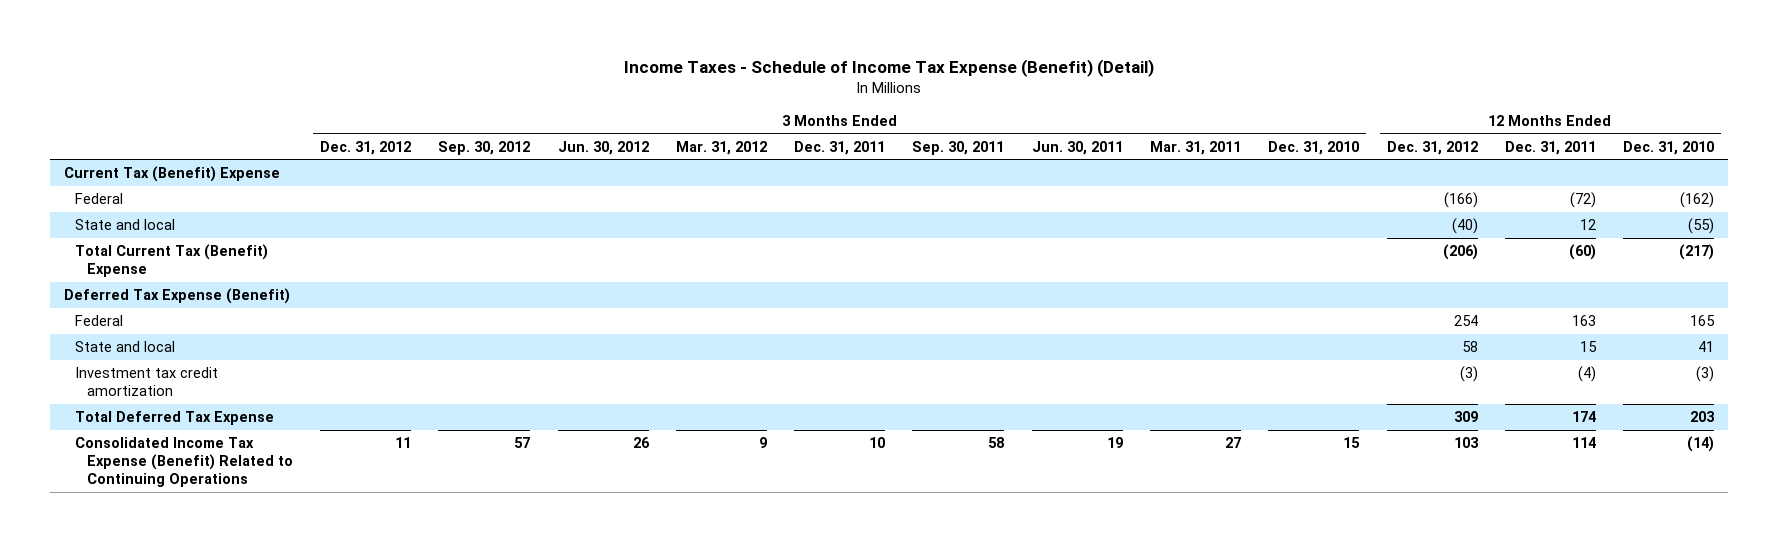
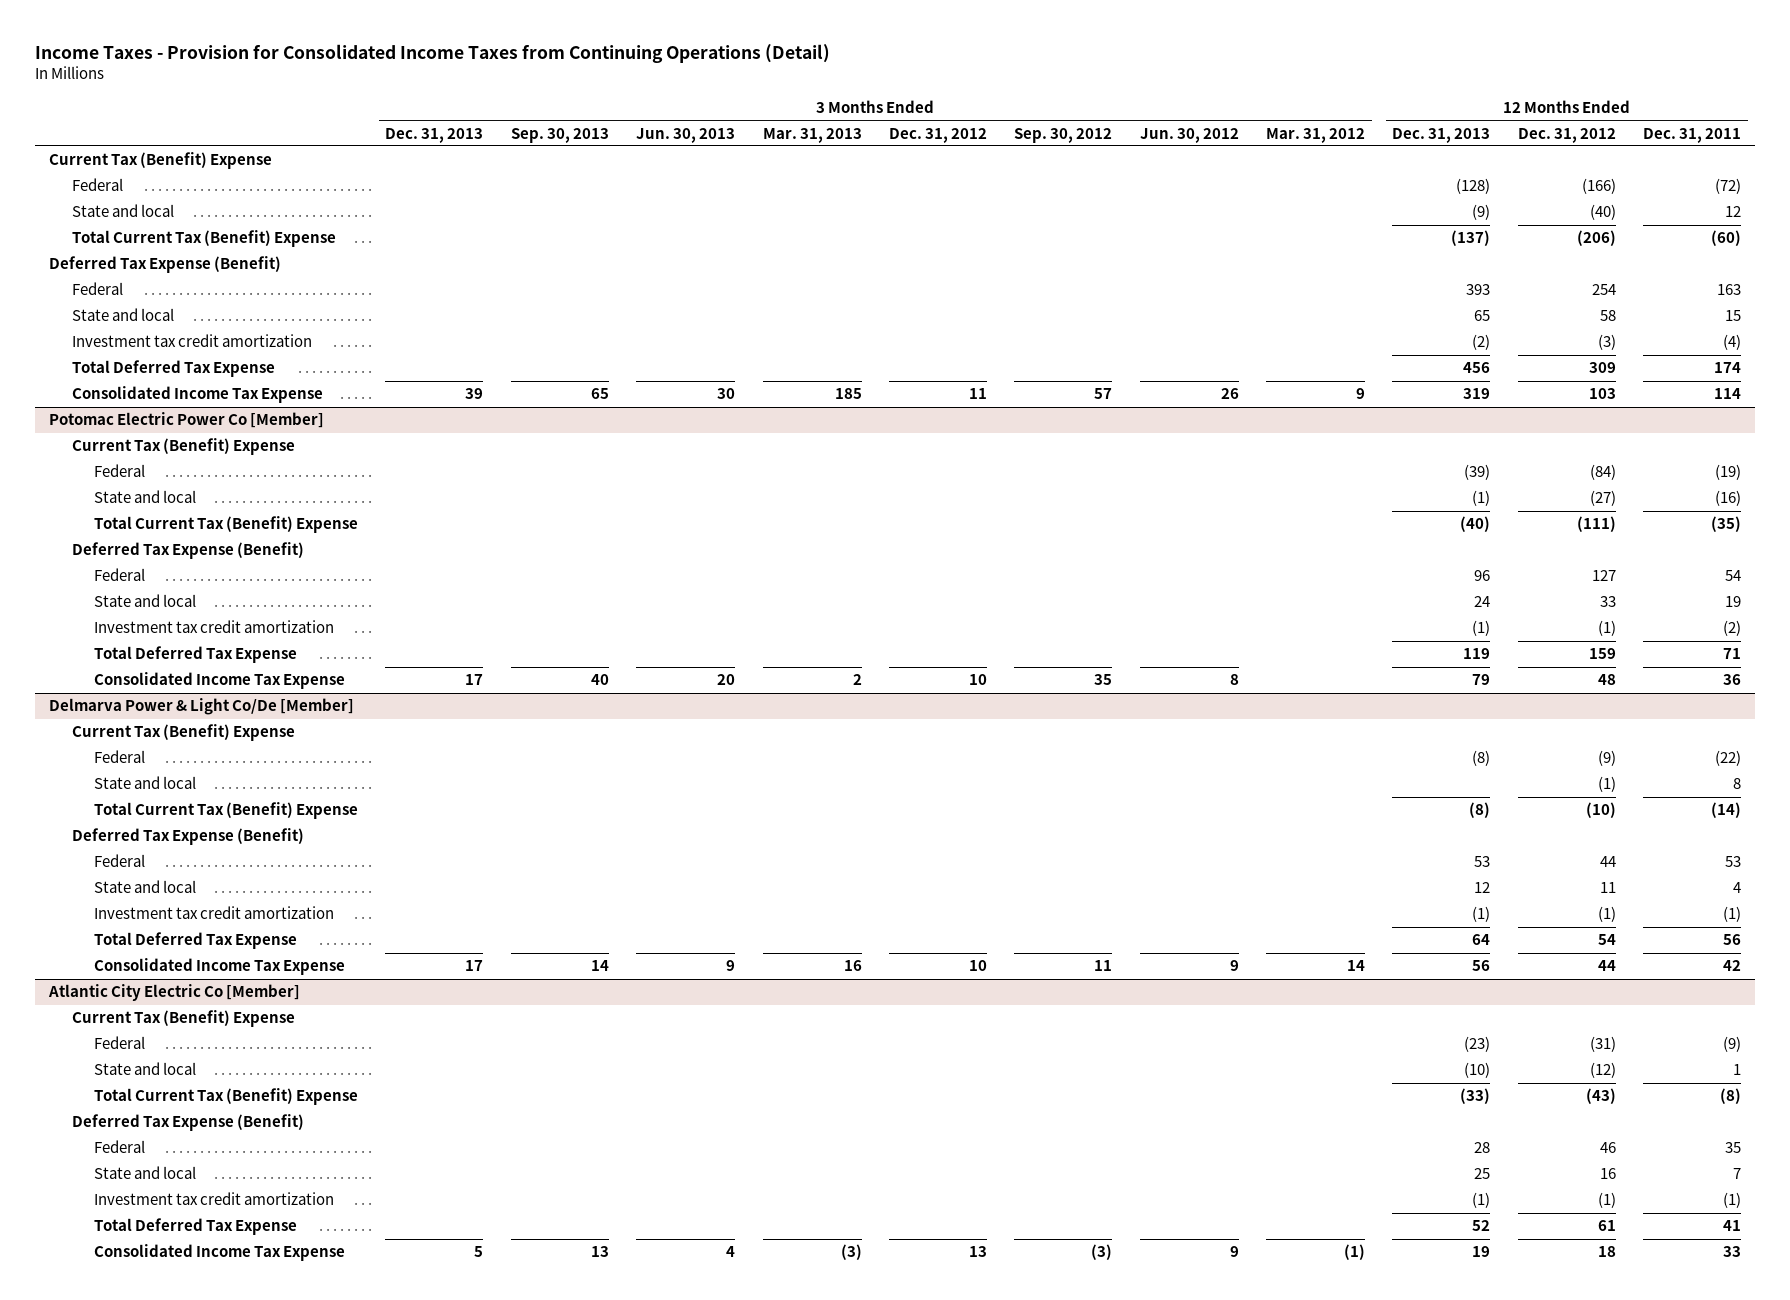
[624,59,1155,78] Income Taxes - Schedule of Income Tax Expense (Benefit) (Detail) -> [35,43,831,63] Income Taxes - Provision for Consolidated Income Taxes from Continuing Operations (Detail)
[794,140,886,155] Dec. 31, 2011 -> none
[912,140,1005,155] Sep. 30, 2011 -> none
[1031,140,1123,155] Jun. 30, 2011 -> none
[1149,140,1241,155] Mar. 31, 2011 -> none
[1268,140,1360,155] Dec. 31, 2010 -> none
[1623,140,1715,155] Dec. 31, 2010 -> none
none -> [385,127,484,143] Dec. 31, 2013
none -> [510,127,609,143] Sep. 30, 2013
none -> [636,127,736,143] Jun. 30, 2013
none -> [762,127,862,143] Mar. 31, 2013
none -> [1392,127,1491,143] Dec. 31, 2013
[75,437,293,488] Consolidated Income Tax Expense (Benefit) Related to Continuing Operations -> [71,386,323,404] Consolidated Income Tax Expense
none -> [48,412,324,429] Potomac Electric Power Co [Member]
none -> [71,438,295,456] Current Tax (Benefit) Expense
none -> [94,464,146,478] Federal
none -> [94,490,197,504] State and local
none -> [94,516,359,534] Total Current Tax (Benefit) Expense
none -> [71,542,304,560] Deferred Tax Expense (Benefit)
none -> [94,568,146,582] Federal
none -> [94,594,197,608] State and local
none -> [94,620,335,634] Investment tax credit amortization
none -> [94,646,298,664] Total Deferred Tax Expense
none -> [94,672,346,690] Consolidated Income Tax Expense
none -> [48,698,354,716] Delmarva Power & Light Co/De [Member]
none -> [71,724,295,742] Current Tax (Benefit) Expense
none -> [94,750,146,764] Federal
none -> [94,776,197,790] State and local
none -> [94,802,359,820] Total Current Tax (Benefit) Expense
none -> [71,828,304,846] Deferred Tax Expense (Benefit)
none -> [94,854,146,868] Federal
none -> [94,880,197,894] State and local
none -> [94,906,335,920] Investment tax credit amortization
none -> [94,932,298,950] Total Deferred Tax Expense
none -> [94,958,346,976] Consolidated Income Tax Expense
none -> [47,984,300,1002] Atlantic City Electric Co [Member]
none -> [71,1010,295,1028] Current Tax (Benefit) Expense
none -> [94,1036,146,1050] Federal
none -> [94,1062,197,1076] State and local
none -> [94,1088,359,1106] Total Current Tax (Benefit) Expense
none -> [71,1114,304,1132] Deferred Tax Expense (Benefit)
none -> [94,1140,146,1154] Federal
none -> [94,1166,197,1180] State and local
none -> [94,1192,335,1206] Investment tax credit amortization
none -> [94,1218,298,1236] Total Deferred Tax Expense
none -> [94,1244,346,1262] Consolidated Income Tax Expense

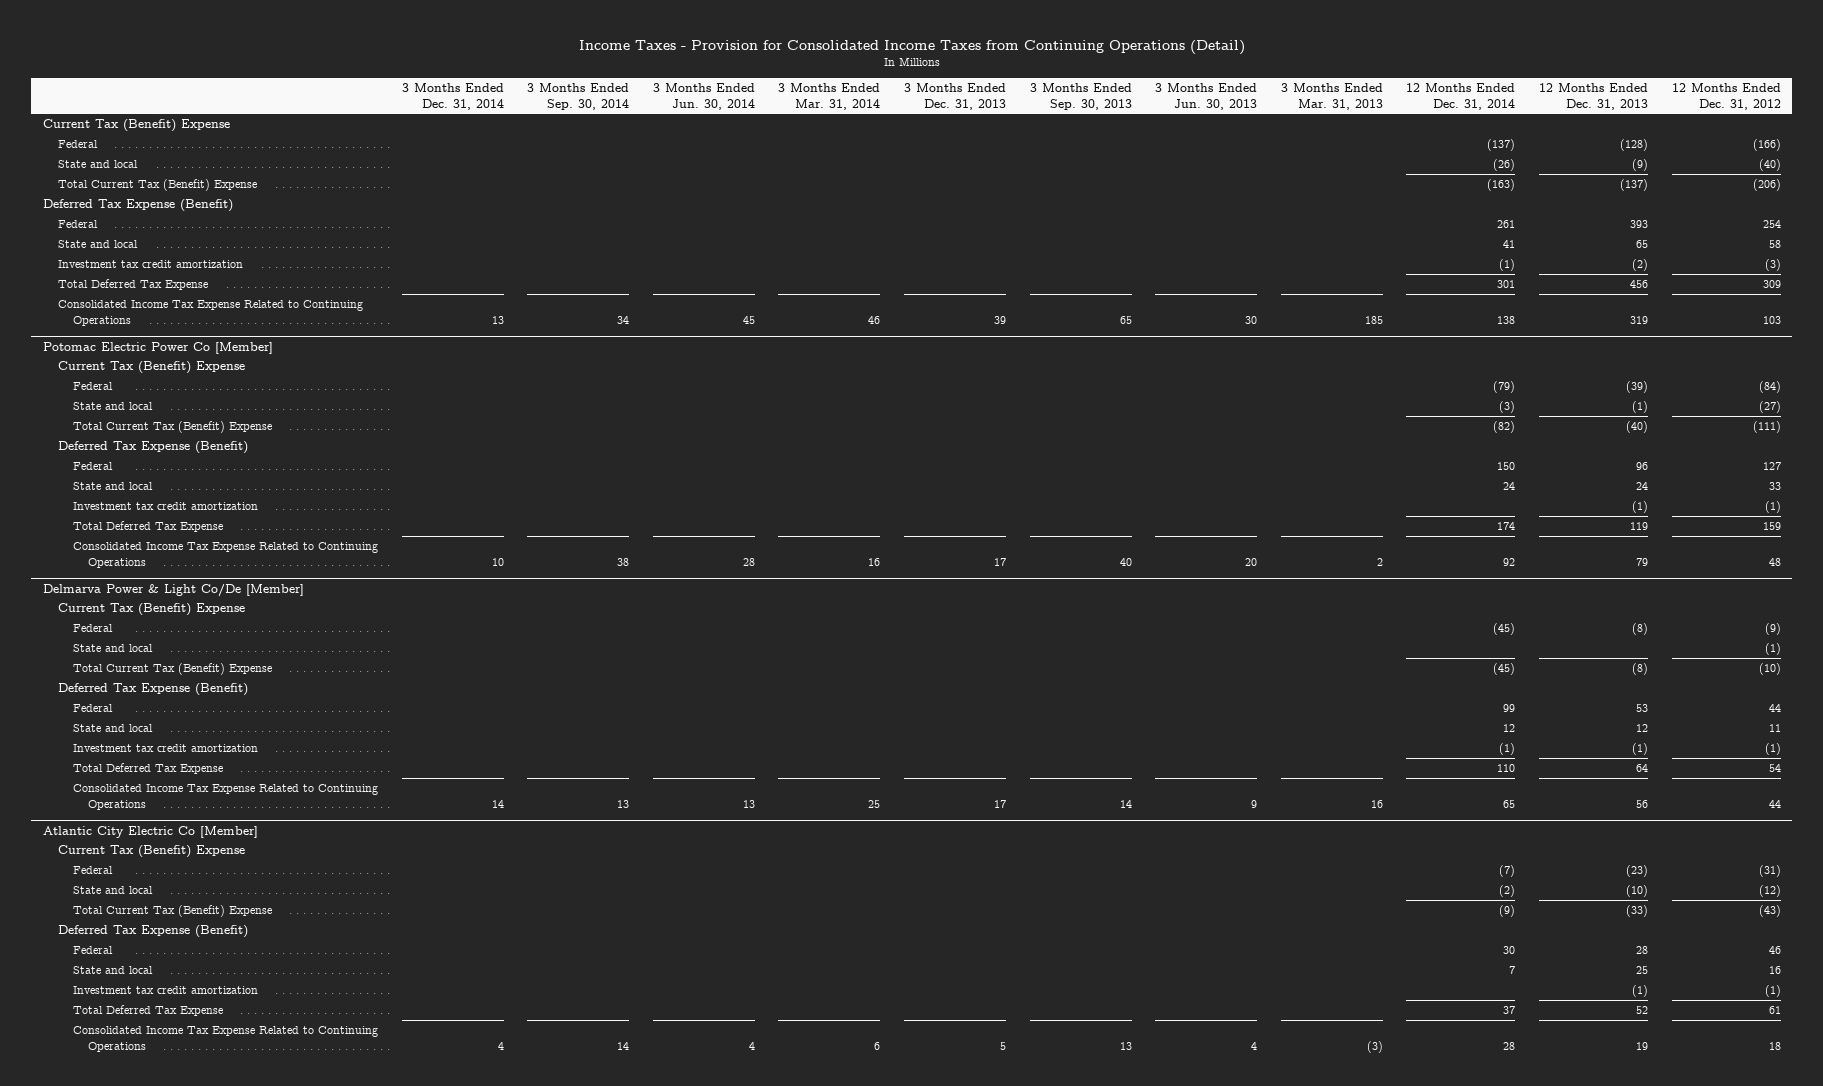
[888,127,987,143] Dec. 31, 2012 -> none
[1014,127,1113,143] Sep. 30, 2012 -> none
[1139,127,1239,143] Jun. 30, 2012 -> none
[1266,127,1366,143] Mar. 31, 2012 -> none
[1643,127,1742,143] Dec. 31, 2011 -> none
none -> [401,83,504,110] 3 Months Ended Dec. 31, 2014
none -> [527,83,630,110] 3 Months Ended Sep. 30, 2014
none -> [652,83,755,110] 3 Months Ended Jun. 30, 2014
none -> [778,83,881,110] 3 Months Ended Mar. 31, 2014
none -> [1406,83,1516,110] 12 Months Ended Dec. 31, 2014
[71,386,323,404] Consolidated Income Tax Expense -> [57,299,363,326] Consolidated Income Tax Expense Related to Continuing Operations
[94,672,346,690] Consolidated Income Tax Expense -> [73,541,379,568] Consolidated Income Tax Expense Related to Continuing Operations
[94,958,346,976] Consolidated Income Tax Expense -> [73,783,379,810] Consolidated Income Tax Expense Related to Continuing Operations
[94,1244,346,1262] Consolidated Income Tax Expense -> [73,1025,379,1052] Consolidated Income Tax Expense Related to Continuing Operations

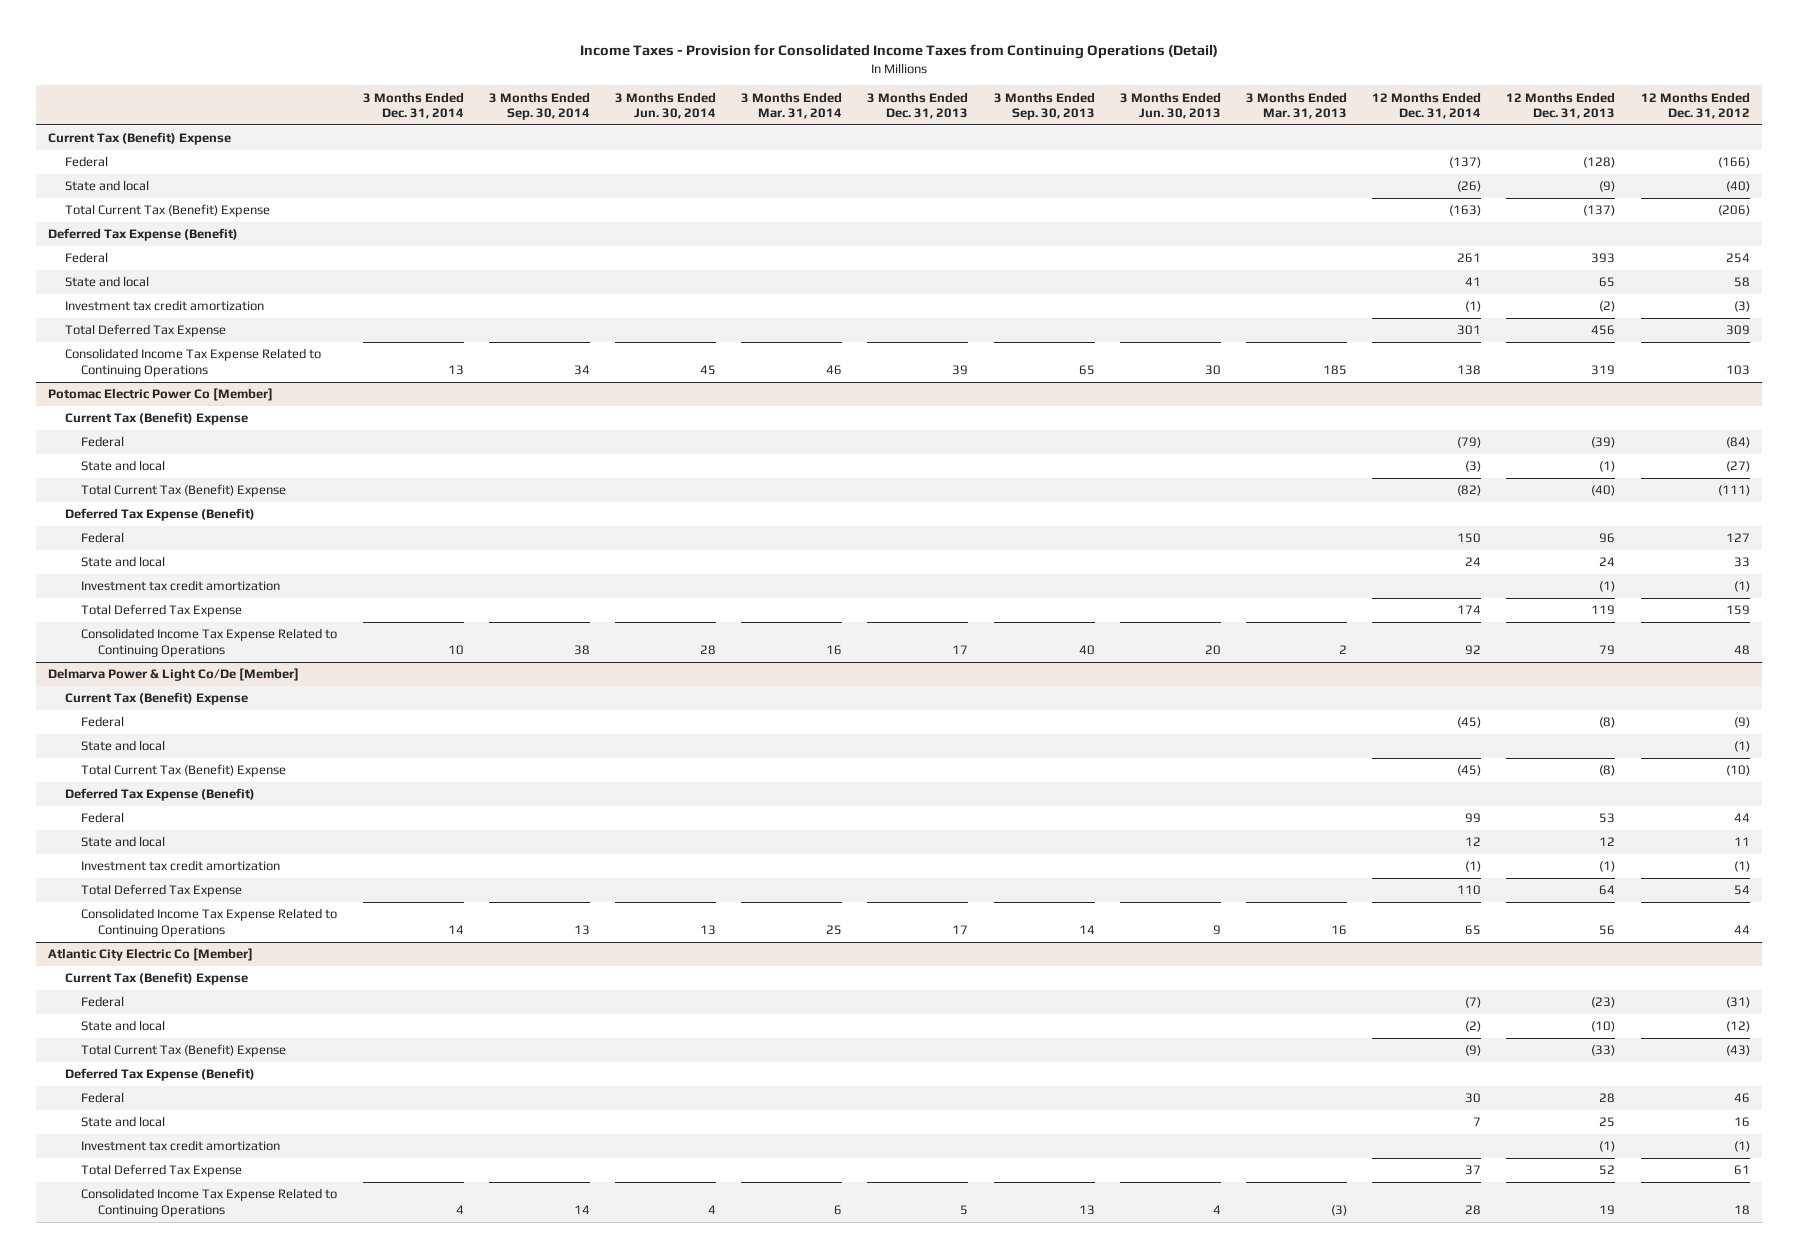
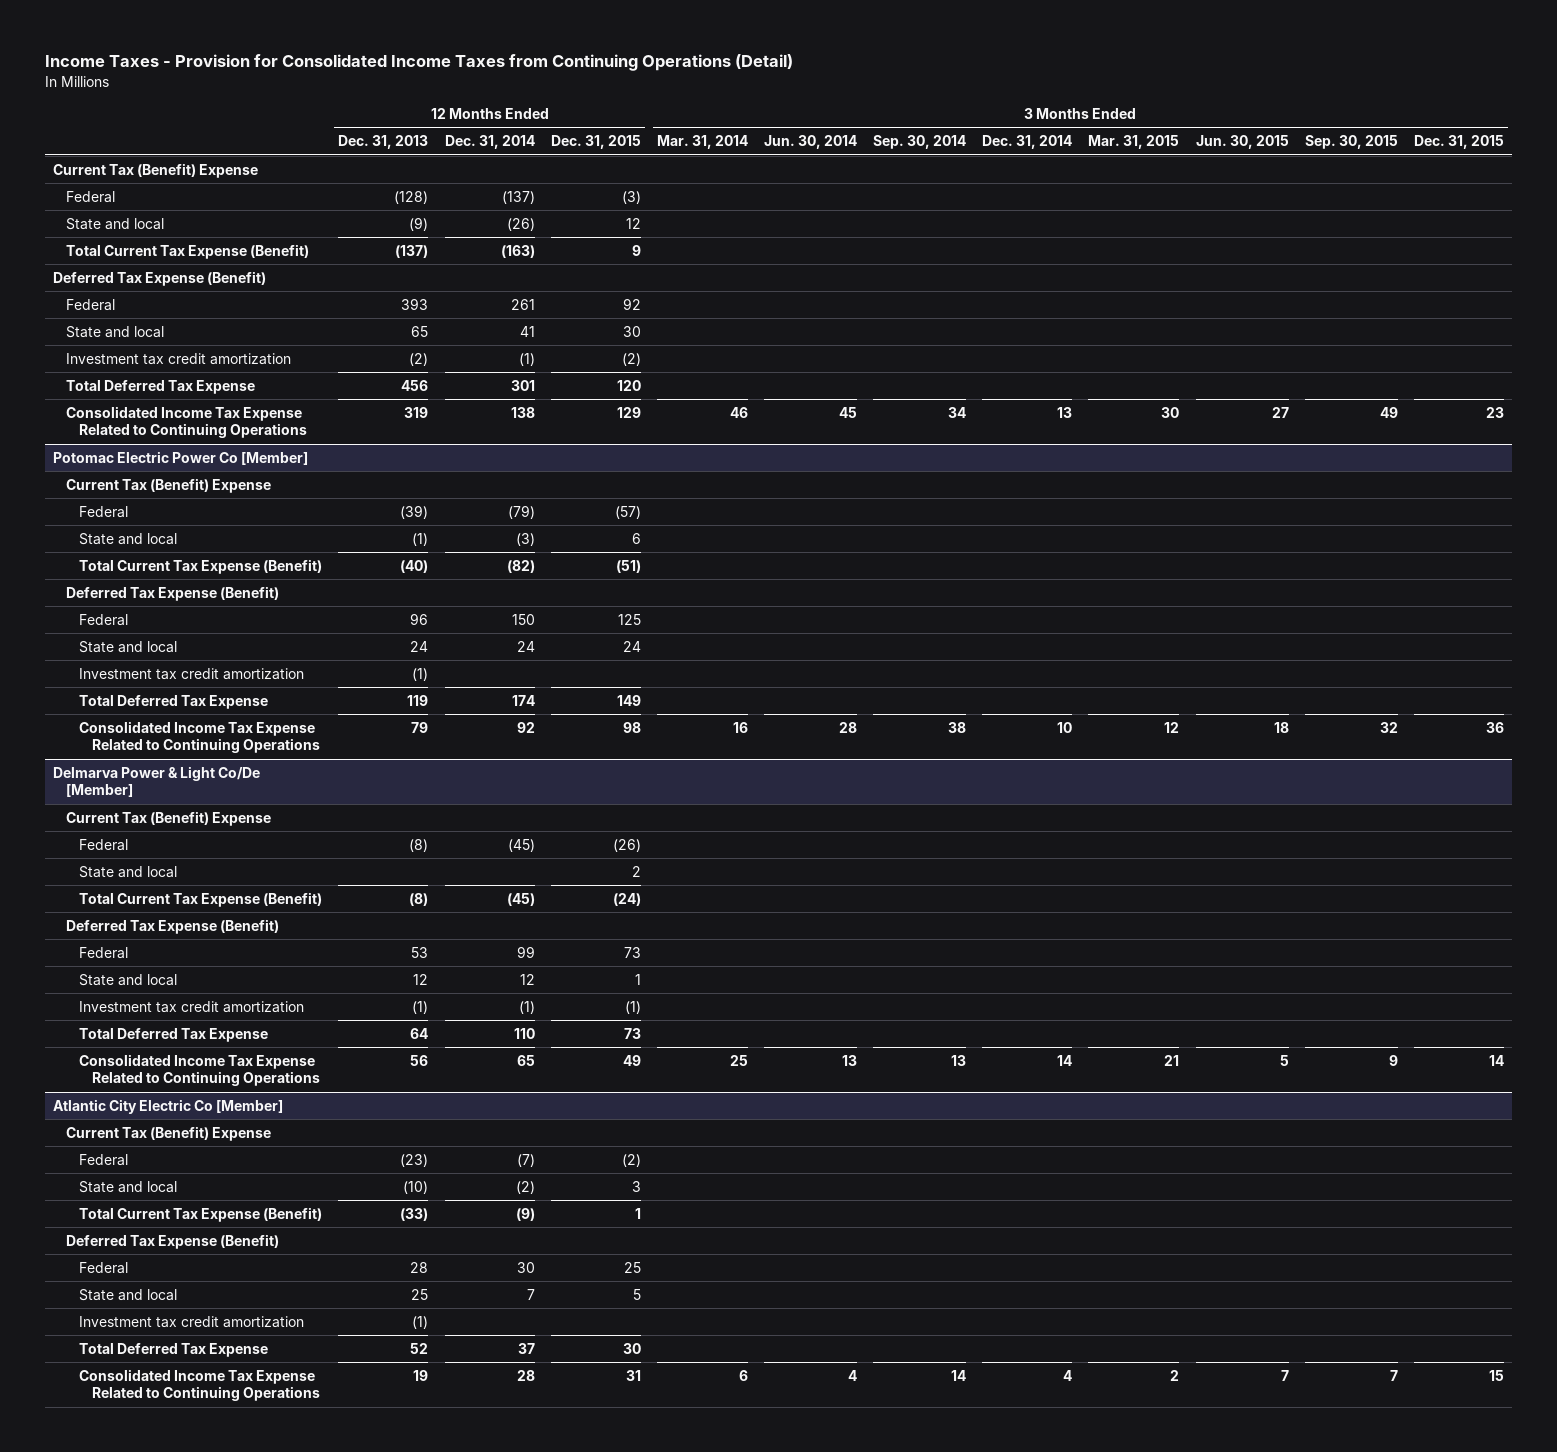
[867,91,969,119] 3 Months Ended Dec. 31, 2013 -> none
[993,91,1095,120] 3 Months Ended Sep. 30, 2013 -> none
[1119,91,1221,119] 3 Months Ended Jun. 30, 2013 -> none
[1246,91,1348,119] 3 Months Ended Mar. 31, 2013 -> none
[1640,91,1750,119] 12 Months Ended Dec. 31, 2012 -> none
none -> [550,135,641,150] Dec. 31, 2015
none -> [1088,135,1180,150] Mar. 31, 2015
none -> [1195,135,1289,150] Jun. 30, 2015
none -> [1304,135,1398,150] Sep. 30, 2015
none -> [1413,135,1504,150] Dec. 31, 2015
[64,204,270,218] Total Current Tax (Benefit) Expense -> [66,243,310,259] Total Current Tax Expense (Benefit)
[81,484,287,498] Total Current Tax (Benefit) Expense -> [79,558,323,574] Total Current Tax Expense (Benefit)
[81,764,287,778] Total Current Tax (Benefit) Expense -> [79,891,323,907] Total Current Tax Expense (Benefit)
[81,1044,287,1058] Total Current Tax (Benefit) Expense -> [79,1206,323,1222] Total Current Tax Expense (Benefit)

